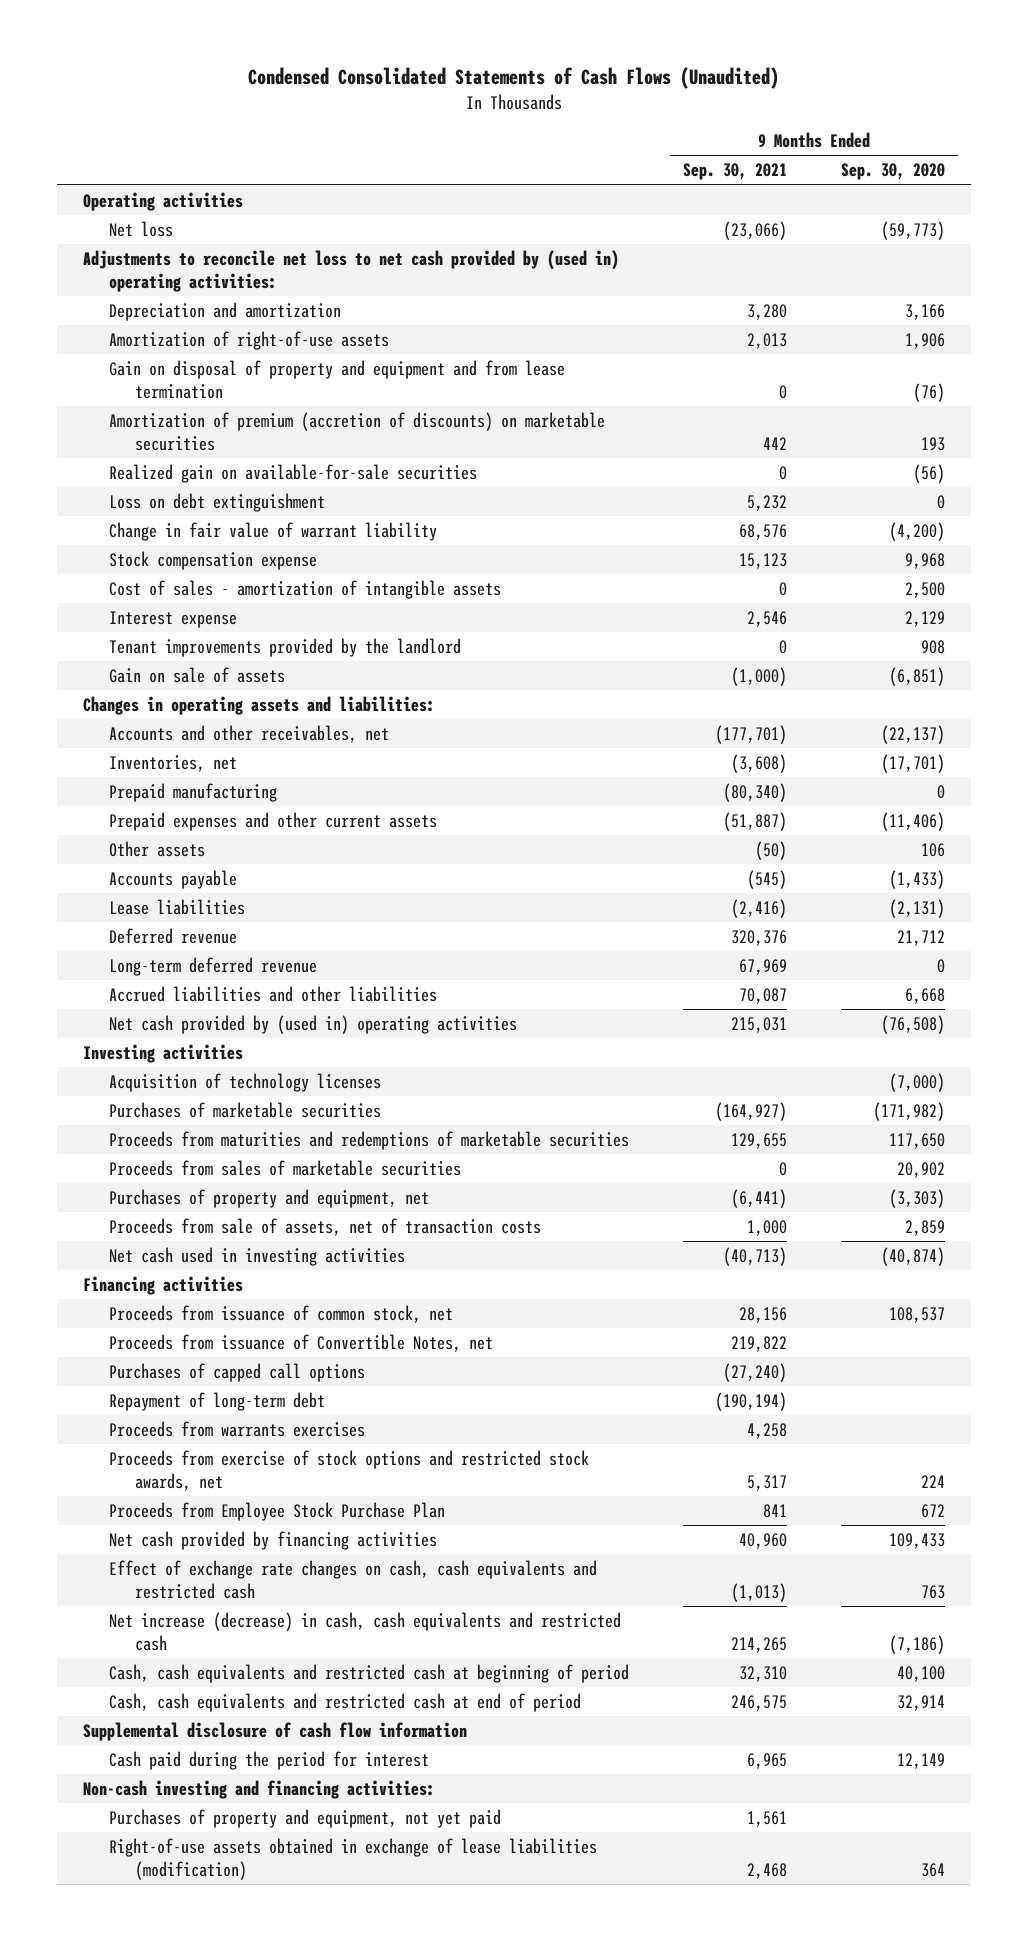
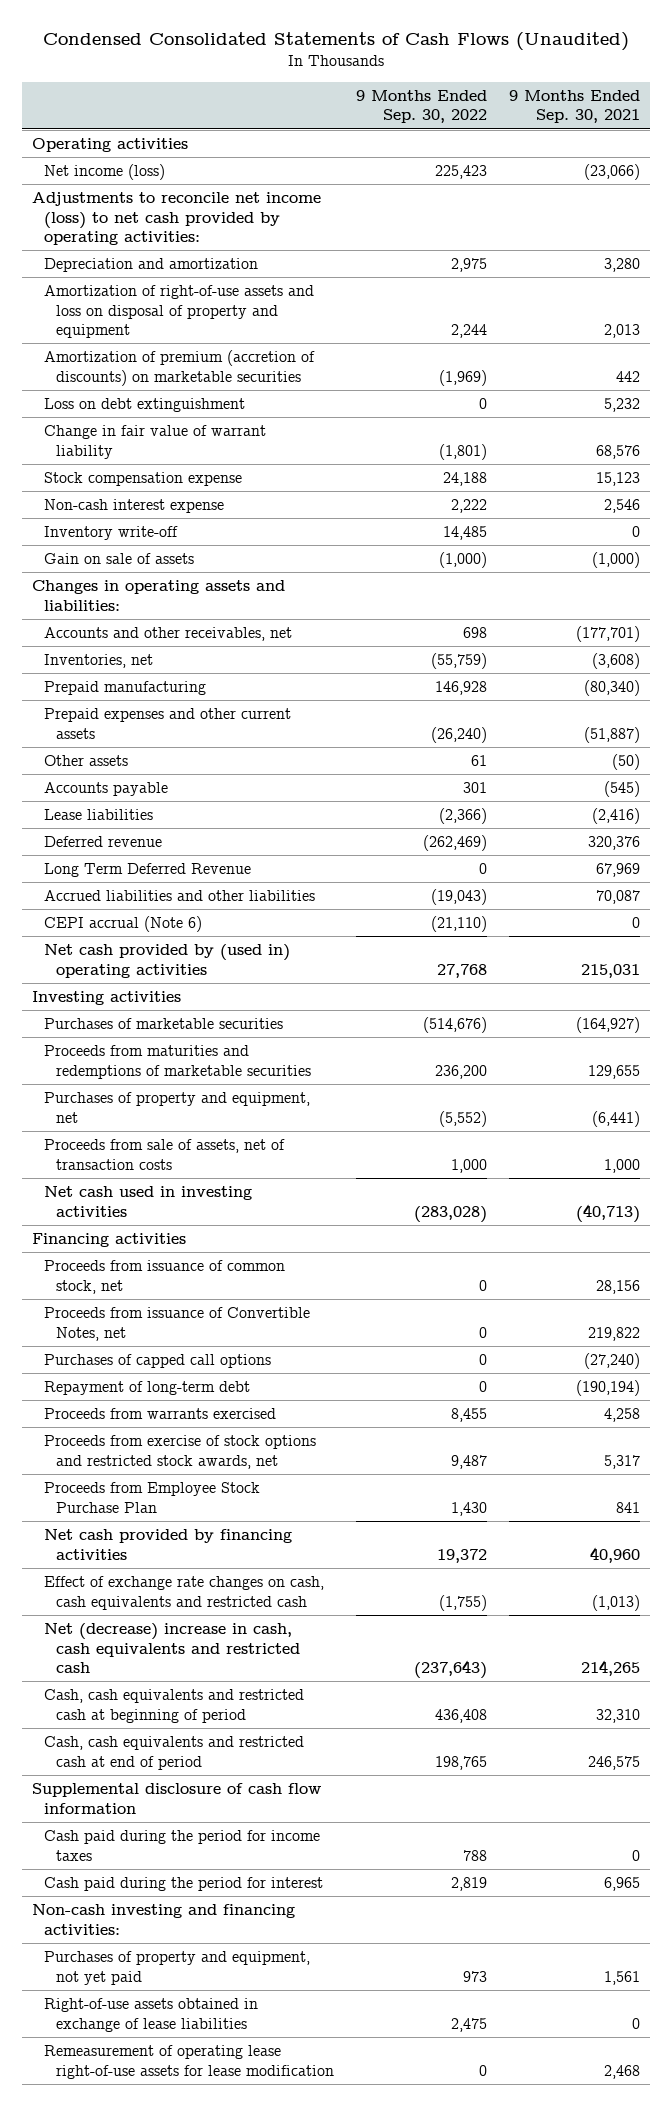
[840,163,945,181] Sep. 30, 2020 -> none
none -> [355,89,487,124] 9 Months Ended Sep. 30, 2022
[109,220,174,237] Net loss -> [44,163,166,180] Net income (loss)
[83,249,620,292] Adjustments to reconcile net loss to net cash provided by (used in) operating activities: -> [32,191,322,246] Adjustments to reconcile net income (loss) to net cash provided by operating activities:
[109,359,566,399] Gain on disposal of property and equipment and from lease termination -> none
[109,330,390,350] Amortization of right-of-use assets -> [44,284,315,339] Amortization of right-of-use assets and loss on disposal of property and equipment
[109,463,478,483] Realized gain on available-for-sale securities -> none
[109,579,502,599] Cost of sales - amortization of intangible assets -> none
[109,637,462,657] Tenant improvements provided by the landlord -> none
[109,610,238,628] Interest expense -> [44,498,225,513] Non-cash interest expense
none -> [44,525,179,540] Inventory write-off
[109,956,318,976] Long-term deferred revenue -> [44,862,252,877] Long Term Deferred Revenue
none -> [44,915,203,932] CEPI accrual (Note 6)
[109,1072,382,1092] Acquisition of technology licenses -> none
[109,1159,462,1176] Proceeds from sales of marketable securities -> none
[109,1420,366,1437] Proceeds from warrants exercises -> [44,1407,277,1419] Proceeds from warrants exercised
[109,1611,622,1651] Net increase (decrease) in cash, cash equivalents and restricted cash -> [44,1622,301,1674] Net (decrease) increase in cash, cash equivalents and restricted cash
none -> [44,1829,321,1861] Cash paid during the period for income taxes
[109,1837,598,1880] Right-of-use assets obtained in exchange of lease liabilities (modification) -> [44,1997,259,2032] Right-of-use assets obtained in exchange of lease liabilities
[746,1862,787,1879] 2,468 -> [631,2017,640,2029] 0
none -> [44,2044,335,2079] Remeasurement of operating lease right-of-use assets for lease modification

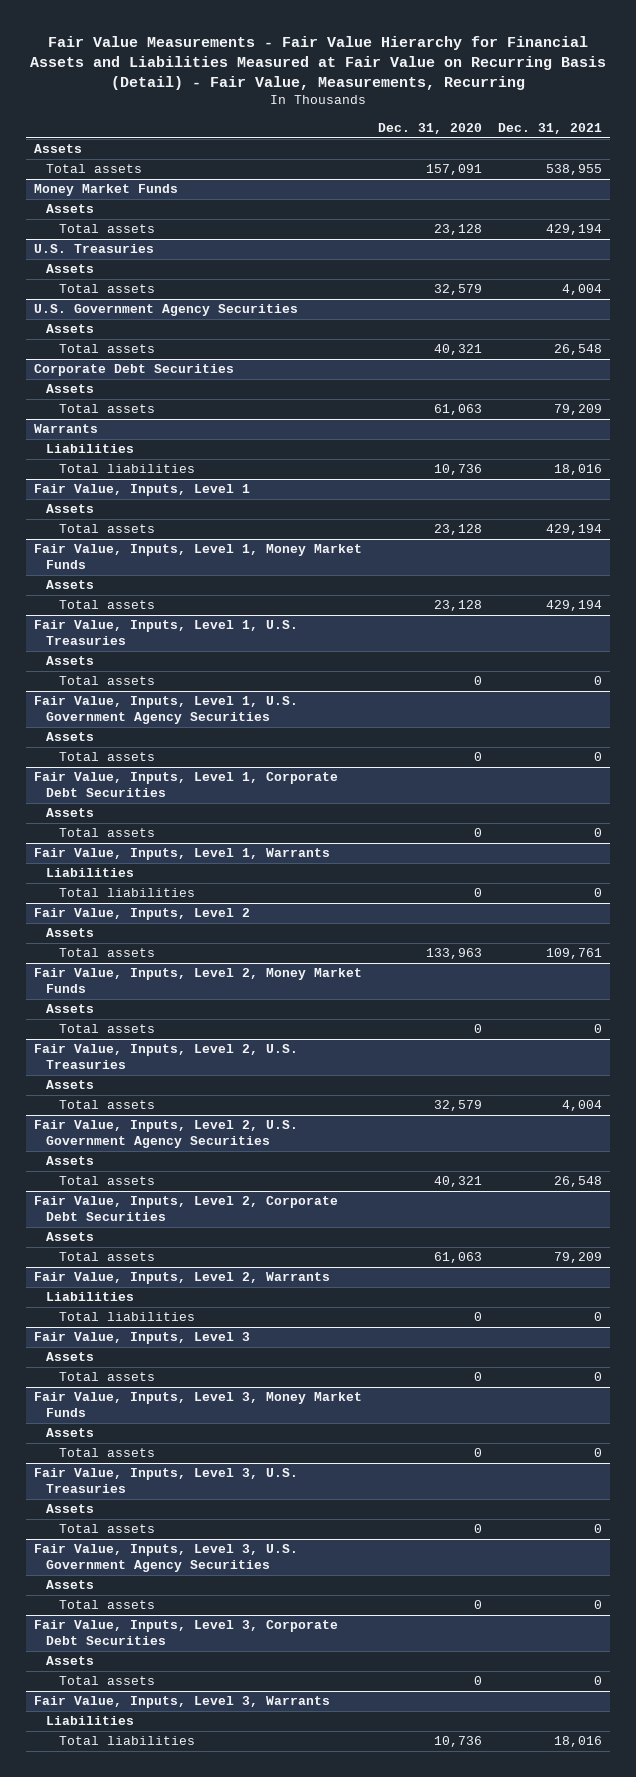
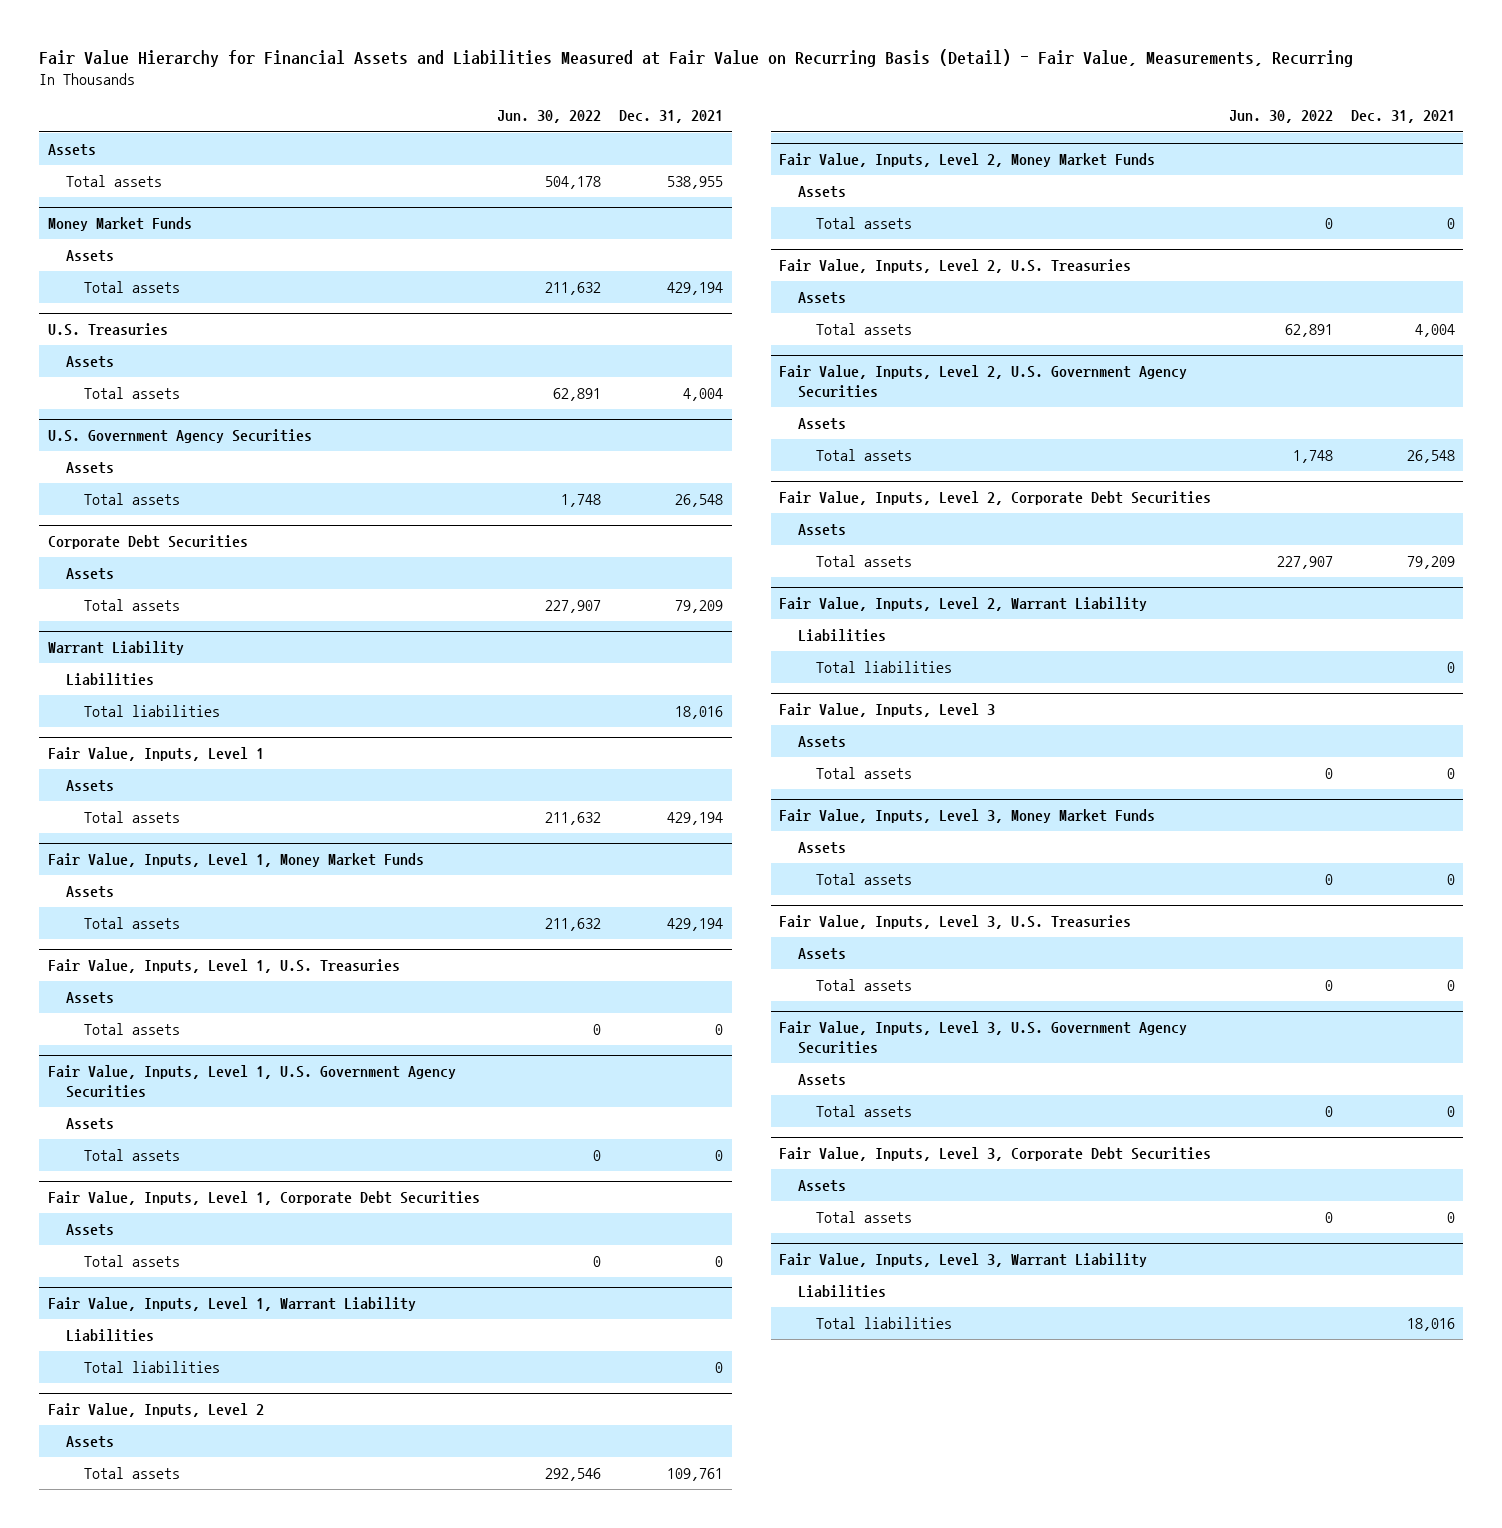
[30,35,607,90] Fair Value Measurements - Fair Value Hierarchy for Financial Assets and Liabilities Measured at Fair Value on Recurring Basis (Detail) - Fair Value, Measurements, Recurring -> [38,48,1353,67] Fair Value Hierarchy for Financial Assets and Liabilities Measured at Fair Value on Recurring Basis (Detail) - Fair Value, Measurements, Recurring
[378,122,483,134] Dec. 31, 2020 -> none
none -> [497,110,602,124] Jun. 30, 2022
[34,424,99,434] Warrants -> [47,641,184,656] Warrant Liability
[34,848,331,861] Fair Value, Inputs, Level 1, Warrants -> [47,1297,416,1312] Fair Value, Inputs, Level 1, Warrant Liability
[34,1272,331,1285] Fair Value, Inputs, Level 2, Warrants -> [779,597,1148,612] Fair Value, Inputs, Level 2, Warrant Liability
[34,1696,331,1709] Fair Value, Inputs, Level 3, Warrants -> [779,1253,1148,1268] Fair Value, Inputs, Level 3, Warrant Liability

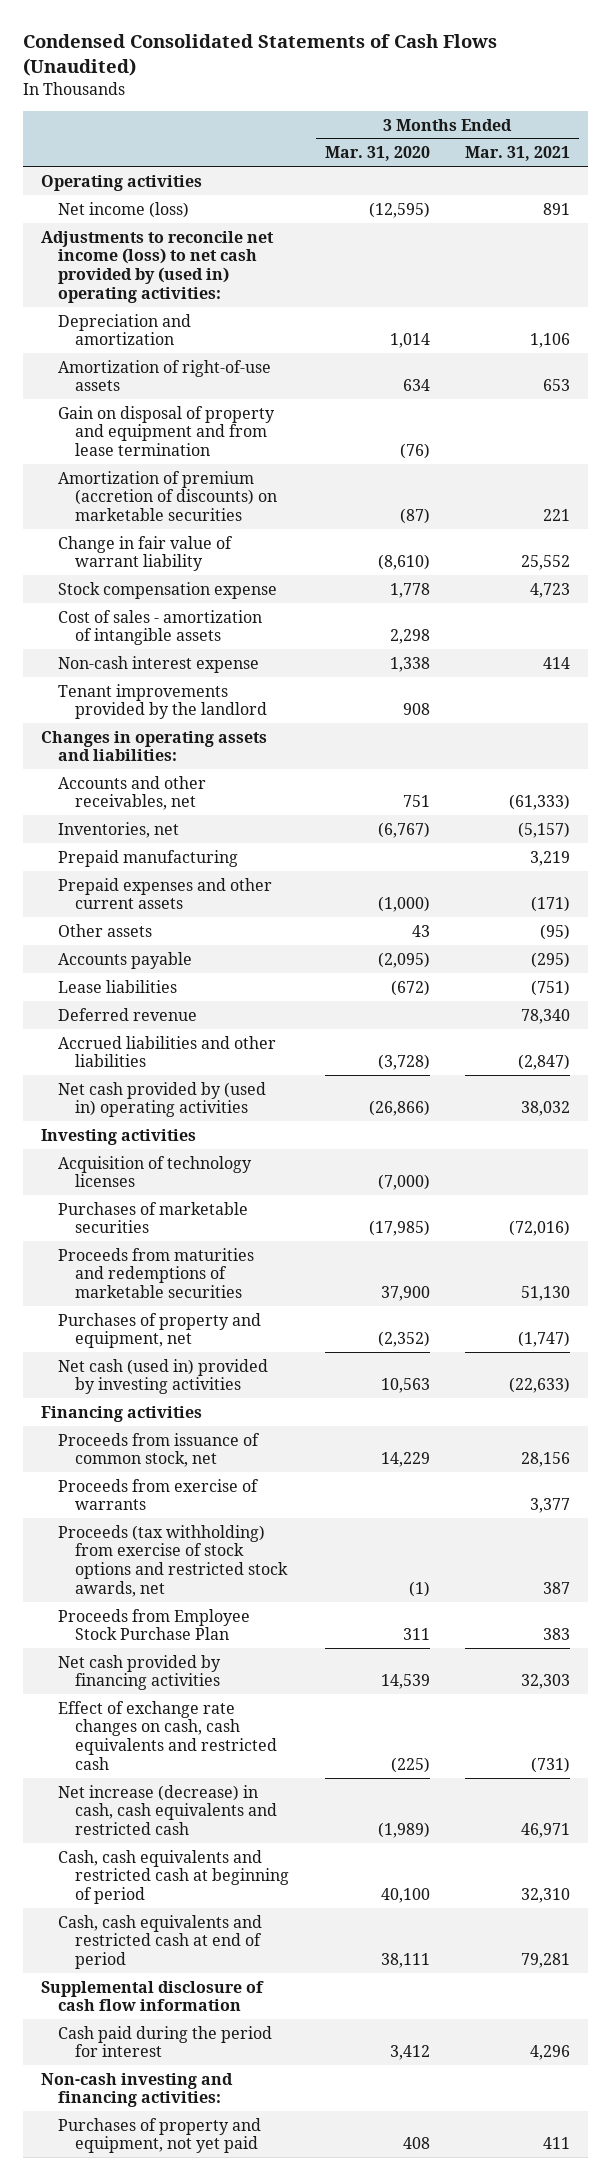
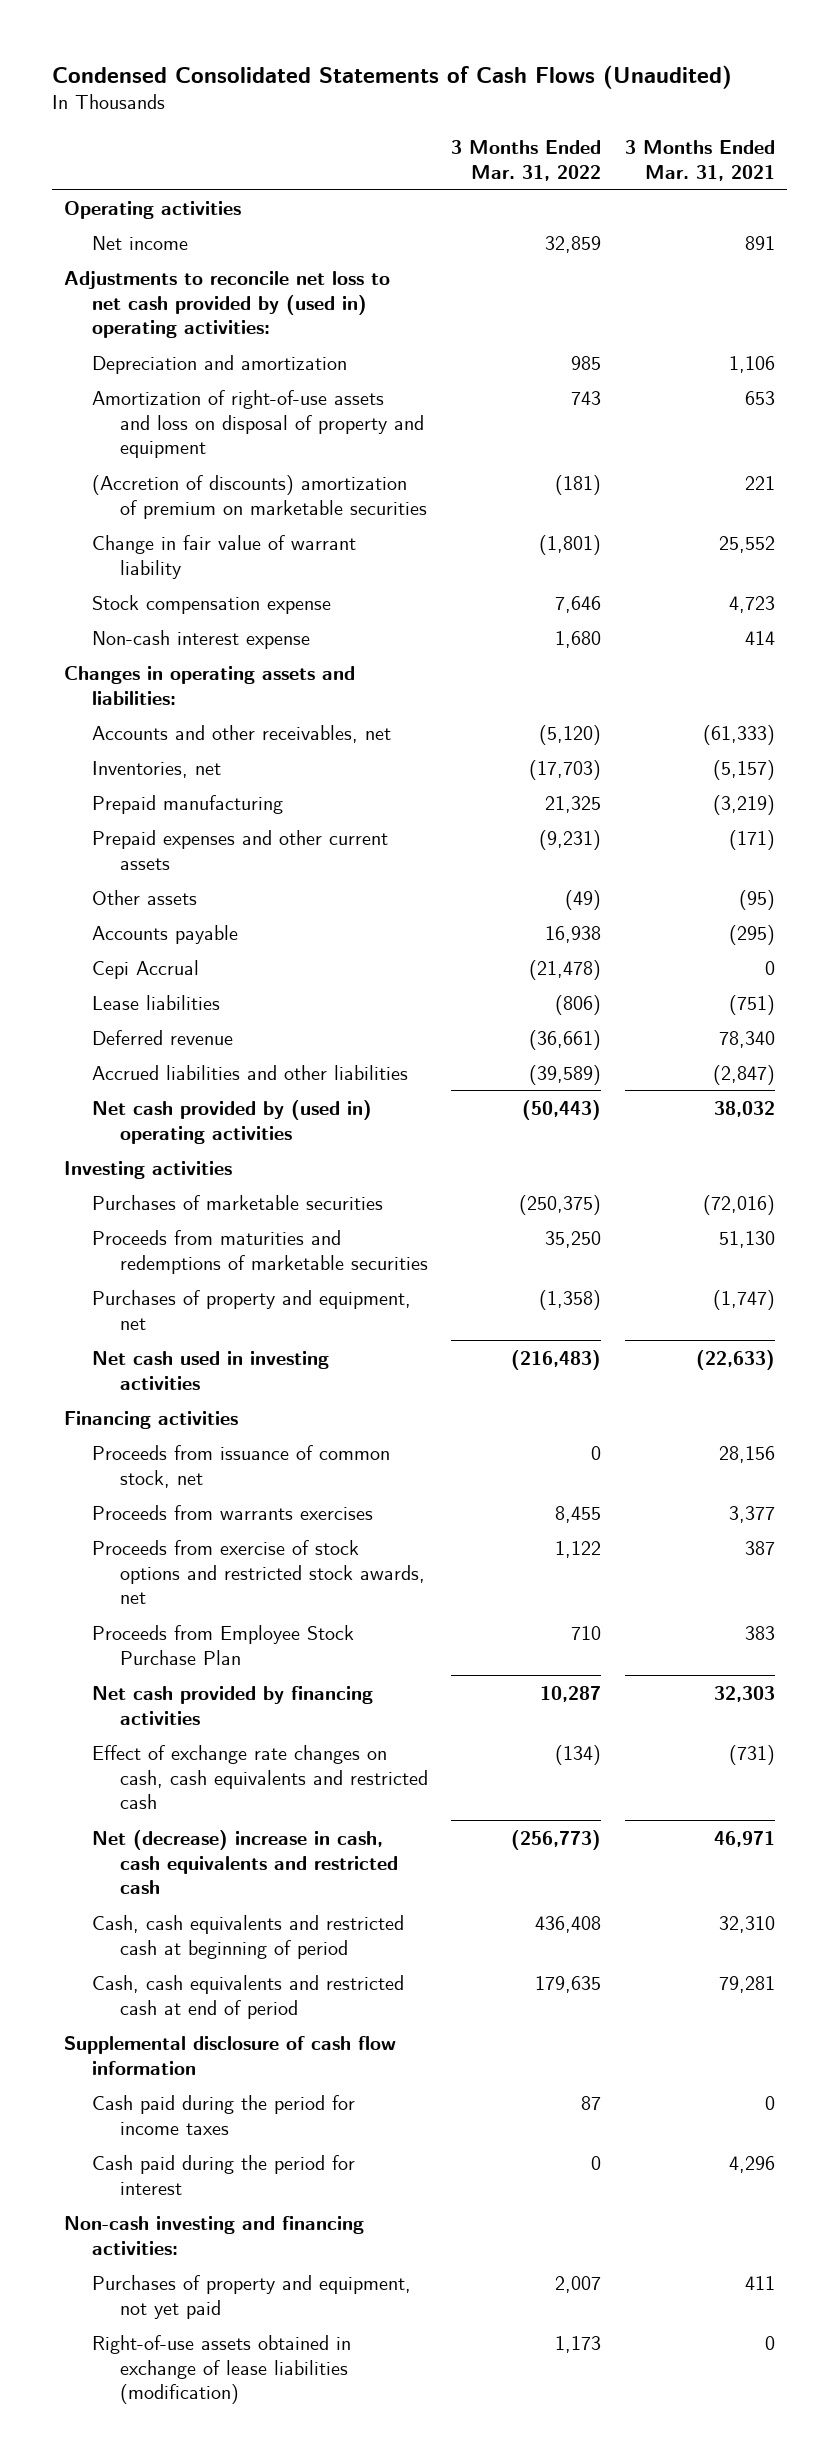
[324,146,430,162] Mar. 31, 2020 -> none
none -> [451,139,602,181] 3 Months Ended Mar. 31, 2022
[58,201,190,218] Net income (loss) -> [91,235,188,250] Net income
[40,230,274,303] Adjustments to reconcile net income (loss) to net cash provided by (used in) operating activities: -> [63,270,390,339] Adjustments to reconcile net loss to net cash provided by (used in) operating activities:
[58,405,276,457] Gain on disposal of property and equipment and from lease termination -> none
[58,359,272,392] Amortization of right-of-use assets -> [91,389,424,459] Amortization of right-of-use assets and loss on disposal of property and equipment
[58,470,278,522] Amortization of premium (accretion of discounts) on marketable securities -> [91,474,427,519] (Accretion of discounts) amortization of premium on marketable securities
[58,609,263,646] Cost of sales - amortization of intangible assets -> none
[58,683,268,720] Tenant improvements provided by the landlord -> none
[530,850,571,866] 3,219 -> [712,794,775,815] (3,219)
none -> [91,959,199,979] Cepi Accrual
[58,1155,253,1188] Acquisition of technology licenses -> none
[58,1358,269,1395] Net cash (used in) provided by investing activities -> [91,1350,329,1390] Net cash used in investing activities
[58,1478,260,1511] Proceeds from exercise of warrants -> [91,1504,373,1520] Proceeds from warrants exercises
[58,1524,289,1597] Proceeds (tax withholding) from exercise of stock options and restricted stock awards, net -> [91,1539,425,1605] Proceeds from exercise of stock options and restricted stock awards, net
[58,1784,278,1836] Net increase (decrease) in cash, cash equivalents and restricted cash -> [91,1829,398,1895] Net (decrease) increase in cash, cash equivalents and restricted cash
none -> [91,2094,355,2135] Cash paid during the period for income taxes
none -> [91,2334,351,2405] Right-of-use assets obtained in exchange of lease liabilities (modification)

